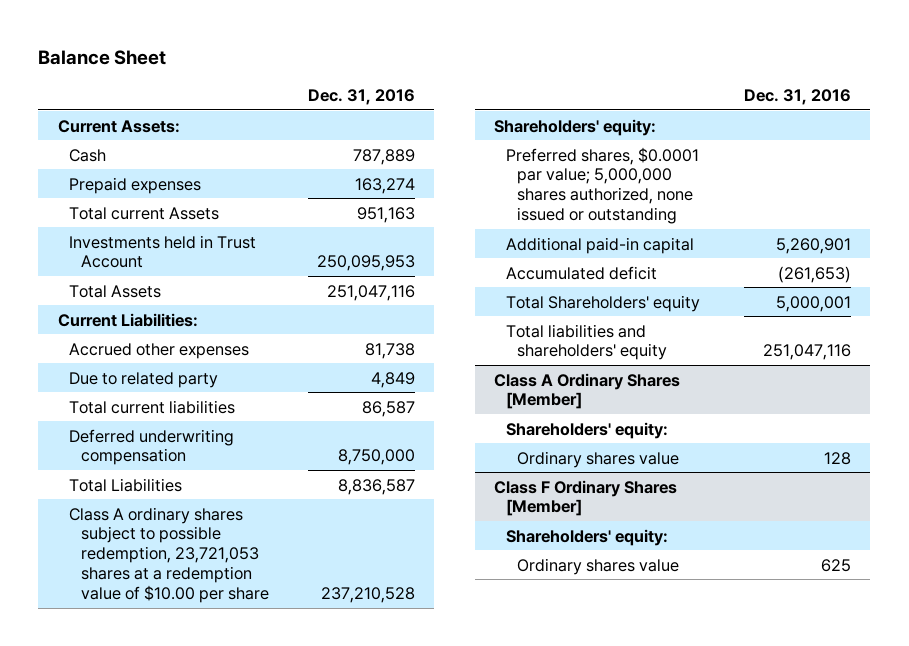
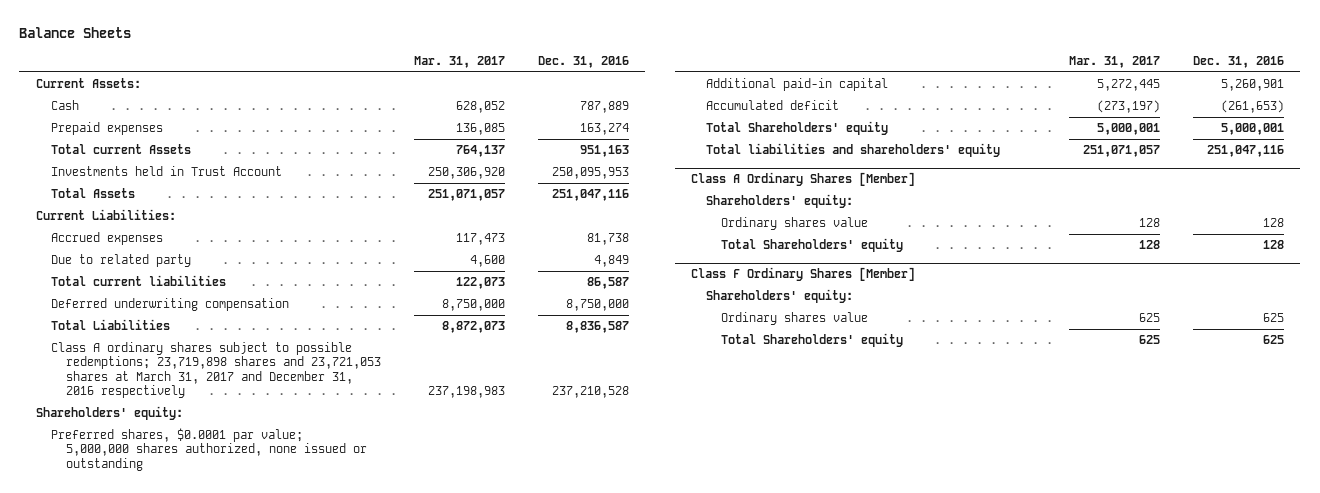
[38,49,167,65] Balance Sheet -> [19,26,132,38] Balance Sheets
none -> [413,55,505,68] Mar. 31, 2017
[69,342,250,359] Accrued other expenses -> [50,232,163,246] Accrued expenses
[69,506,269,603] Class A ordinary shares subject to possible redemption, 23,721,053 shares at a redemption value of $10.00 per share -> [50,342,381,399] Class A ordinary shares subject to possible redemptions; 23,719,898 shares and 23,721,053 shares at March 31, 2017 and December 31, 2016 respectively
none -> [721,238,904,253] Total Shareholders' equity
none -> [721,333,904,348] Total Shareholders' equity

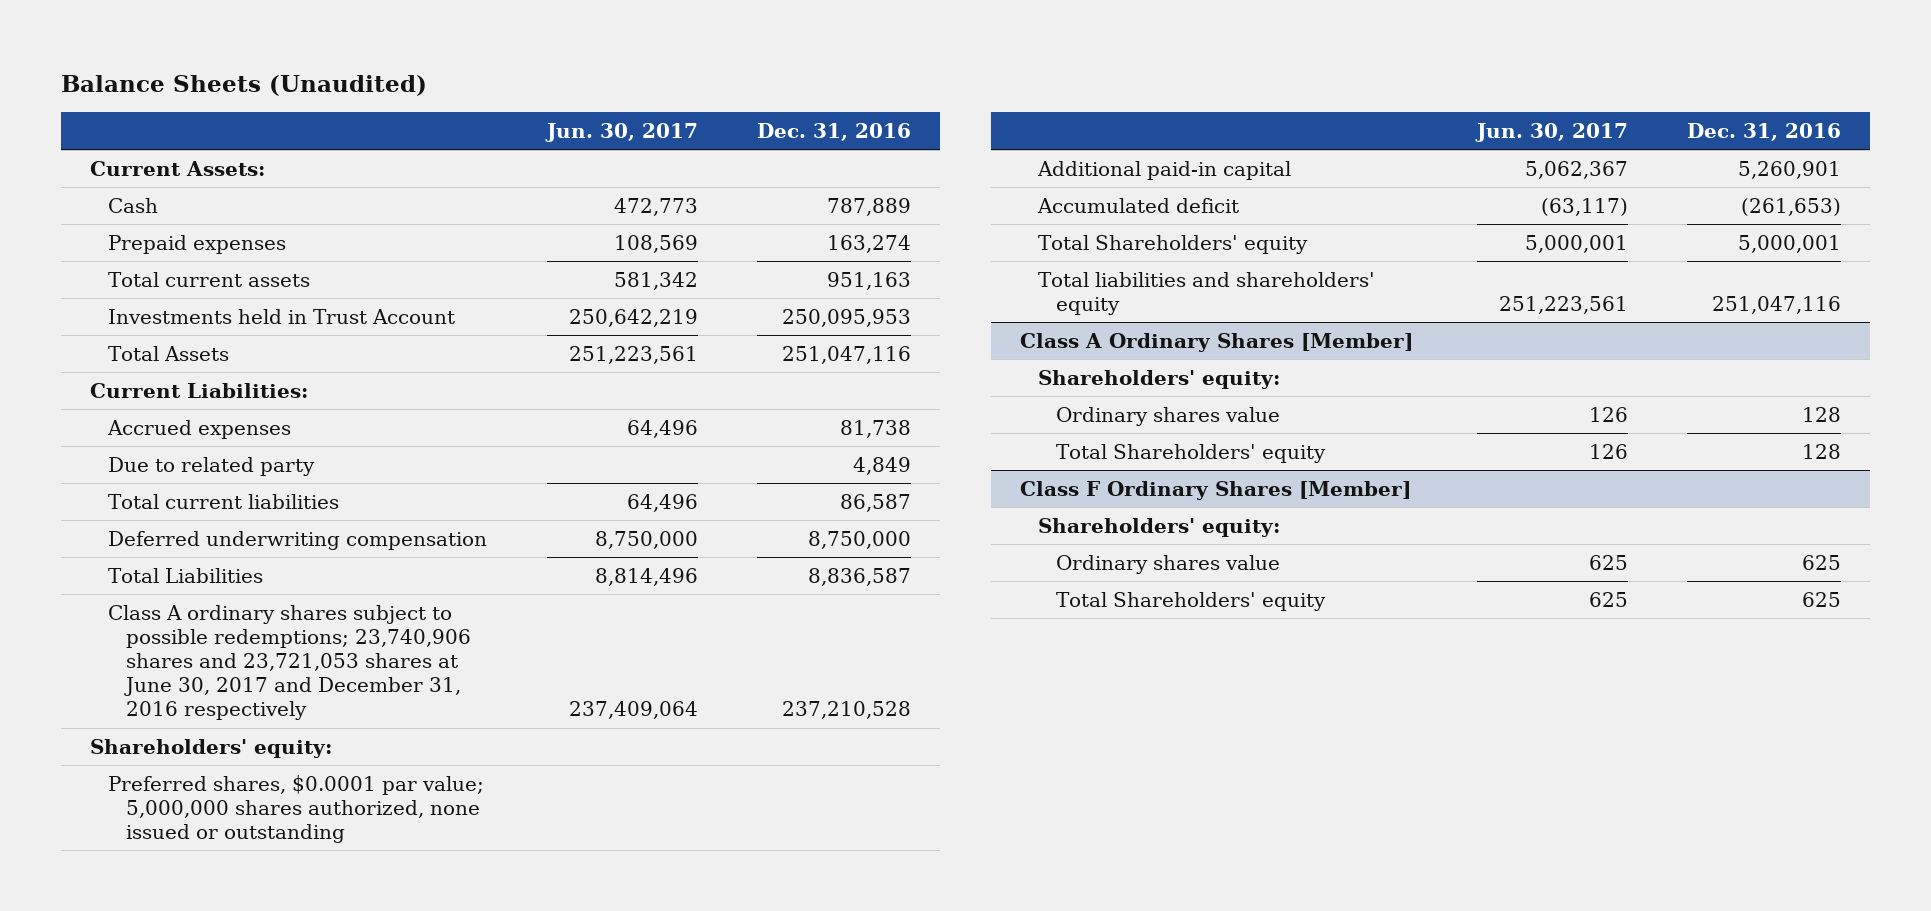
[19,26,132,38] Balance Sheets -> [60,75,427,97] Balance Sheets (Unaudited)
[413,55,505,68] Mar. 31, 2017 -> none
none -> [544,123,698,143] Jun. 30, 2017
[50,144,191,155] Total current Assets -> [108,271,311,287] Total current assets
[50,342,381,399] Class A ordinary shares subject to possible redemptions; 23,719,898 shares and 23,721,053 shares at March 31, 2017 and December 31, 2016 respectively -> [108,604,472,721] Class A ordinary shares subject to possible redemptions; 23,740,906 shares and 23,721,053 shares at June 30, 2017 and December 31, 2016 respectively

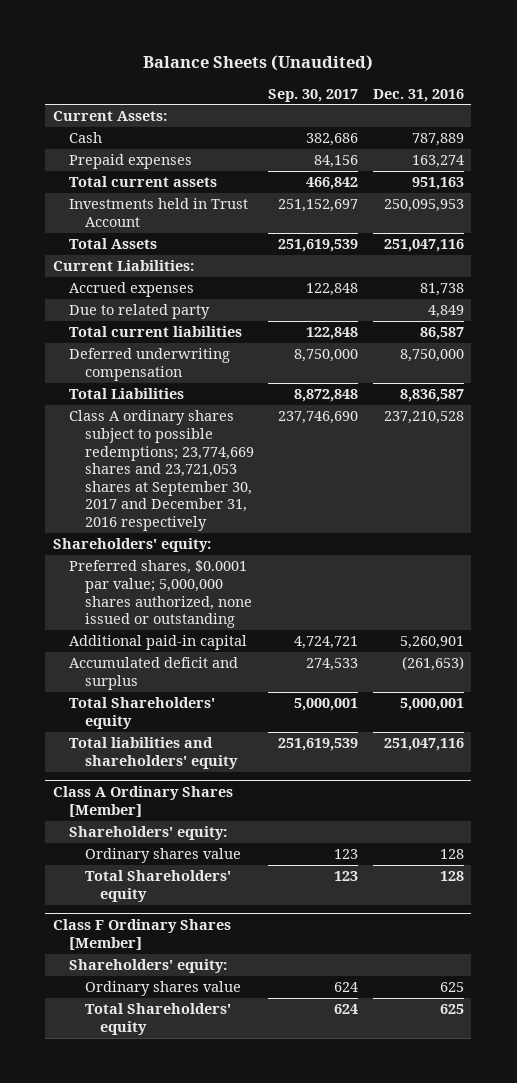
[544,123,698,143] Jun. 30, 2017 -> none
none -> [268,88,359,102] Sep. 30, 2017
[108,604,472,721] Class A ordinary shares subject to possible redemptions; 23,740,906 shares and 23,721,053 shares at June 30, 2017 and December 31, 2016 respectively -> [68,410,254,532] Class A ordinary shares subject to possible redemptions; 23,774,669 shares and 23,721,053 shares at September 30, 2017 and December 31, 2016 respectively
[1037,197,1240,213] Accumulated deficit -> [68,657,238,690] Accumulated deficit and surplus

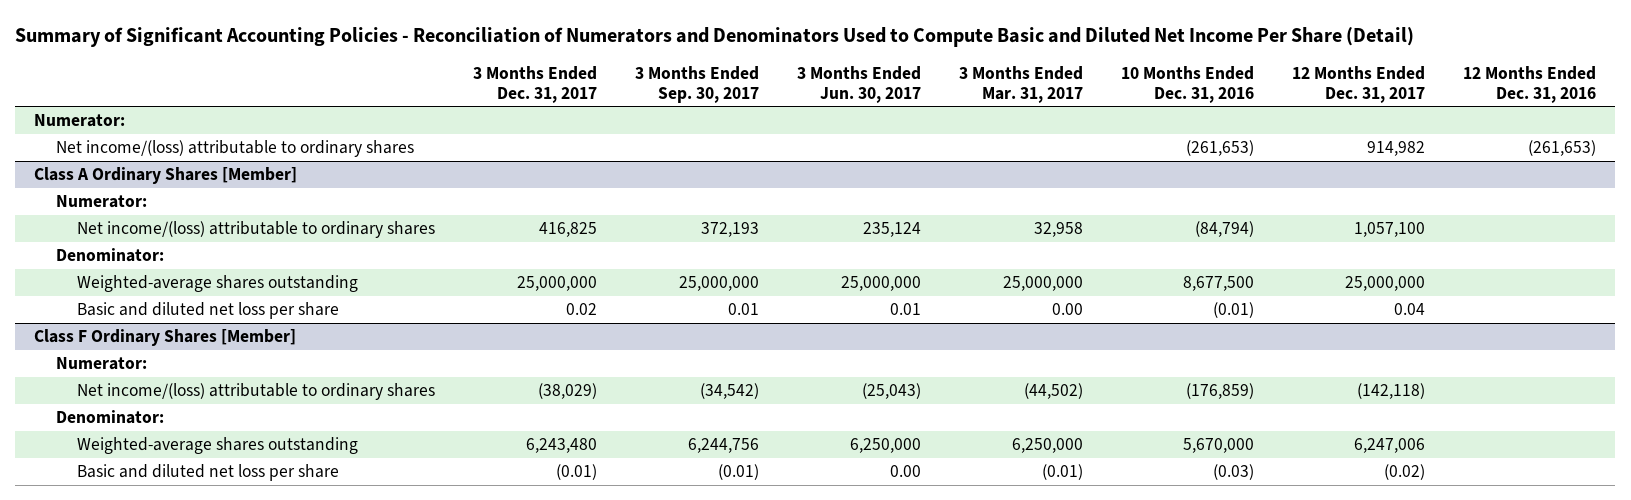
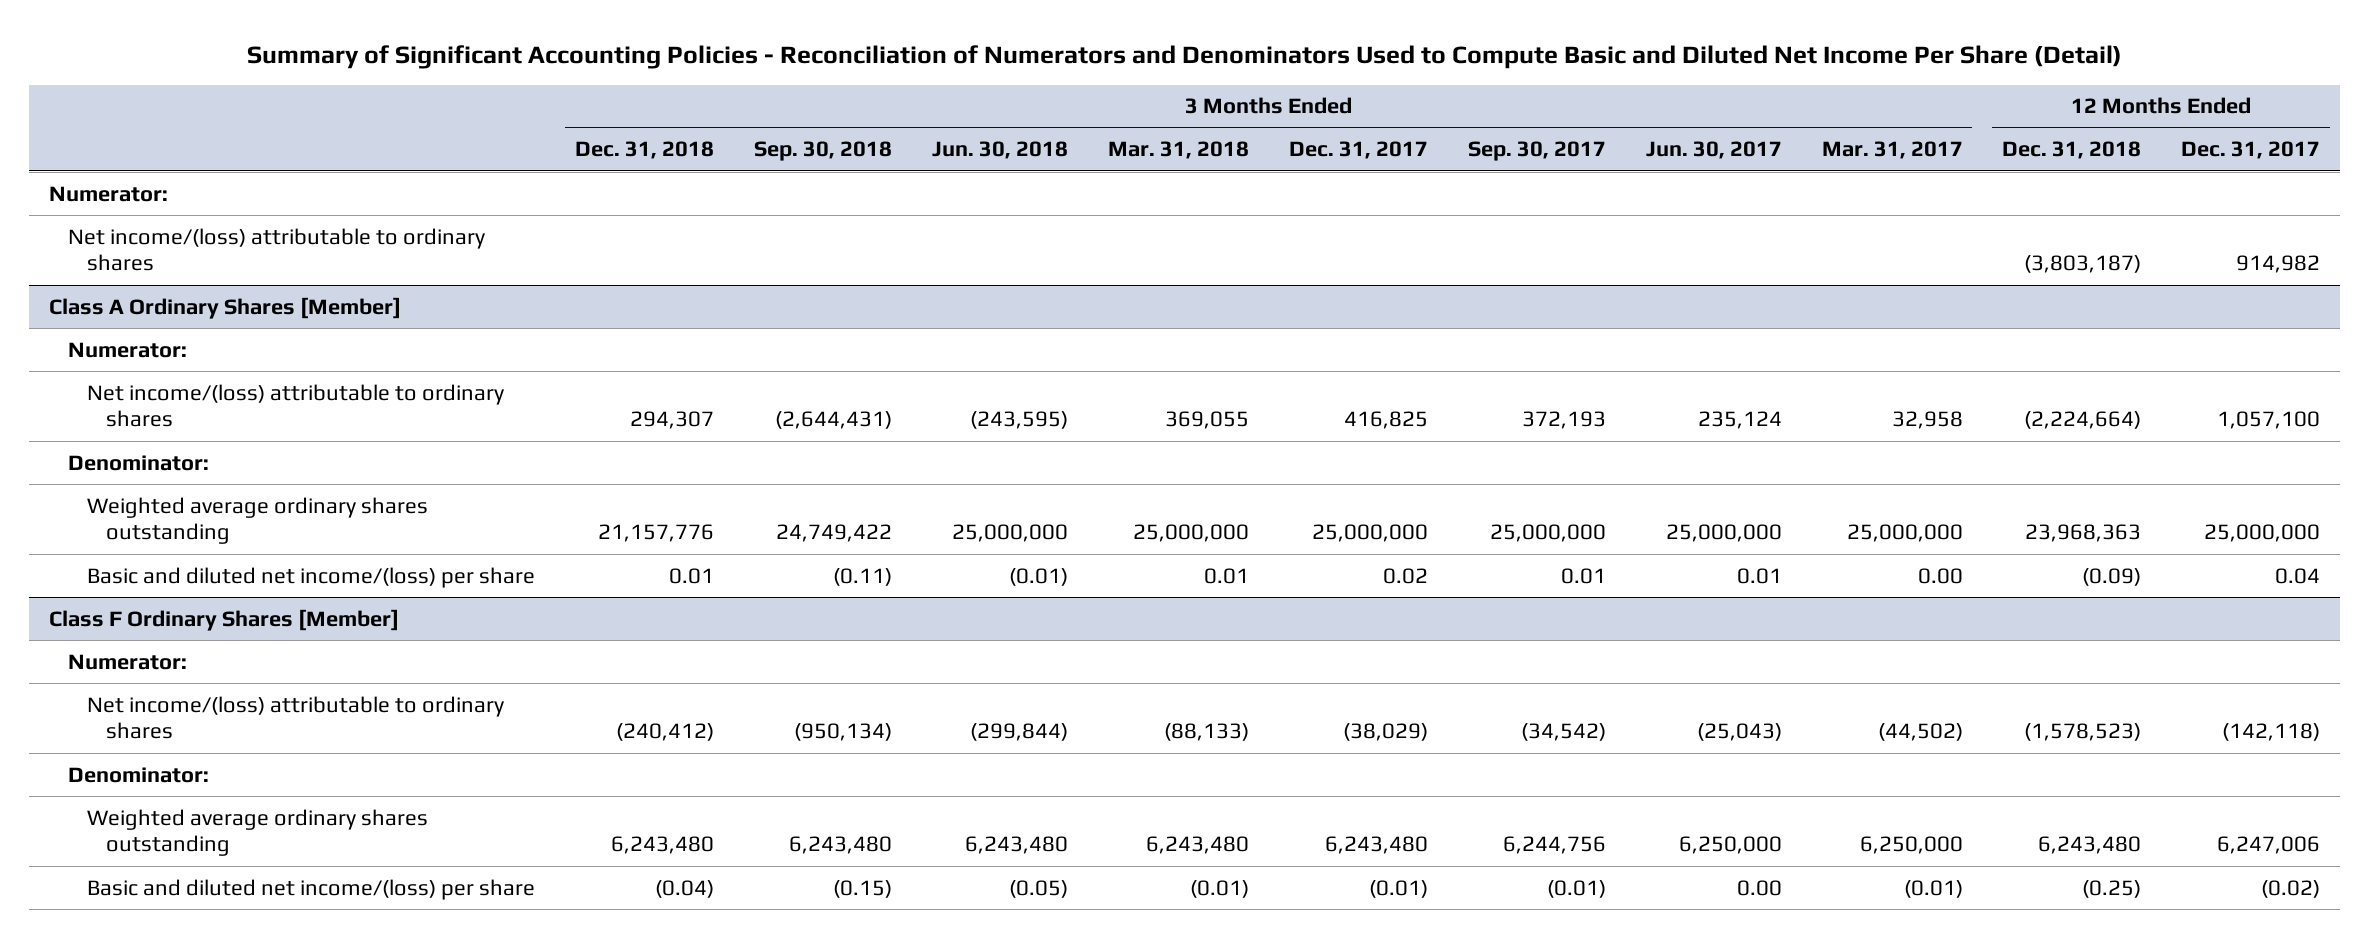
[1121,65,1255,103] 10 Months Ended Dec. 31, 2016 -> none
[1463,65,1597,103] 12 Months Ended Dec. 31, 2016 -> none
none -> [575,141,715,160] Dec. 31, 2018
none -> [754,141,893,162] Sep. 30, 2018
none -> [932,141,1069,160] Jun. 30, 2018
none -> [1107,141,1249,160] Mar. 31, 2018
none -> [2002,141,2142,160] Dec. 31, 2018
[77,275,359,293] Weighted-average shares outstanding -> [87,496,429,545] Weighted average ordinary shares outstanding
[77,302,340,320] Basic and diluted net loss per share -> [87,566,536,588] Basic and diluted net income/(loss) per share
[77,437,359,455] Weighted-average shares outstanding -> [87,808,429,857] Weighted average ordinary shares outstanding
[77,464,340,482] Basic and diluted net loss per share -> [87,878,536,900] Basic and diluted net income/(loss) per share

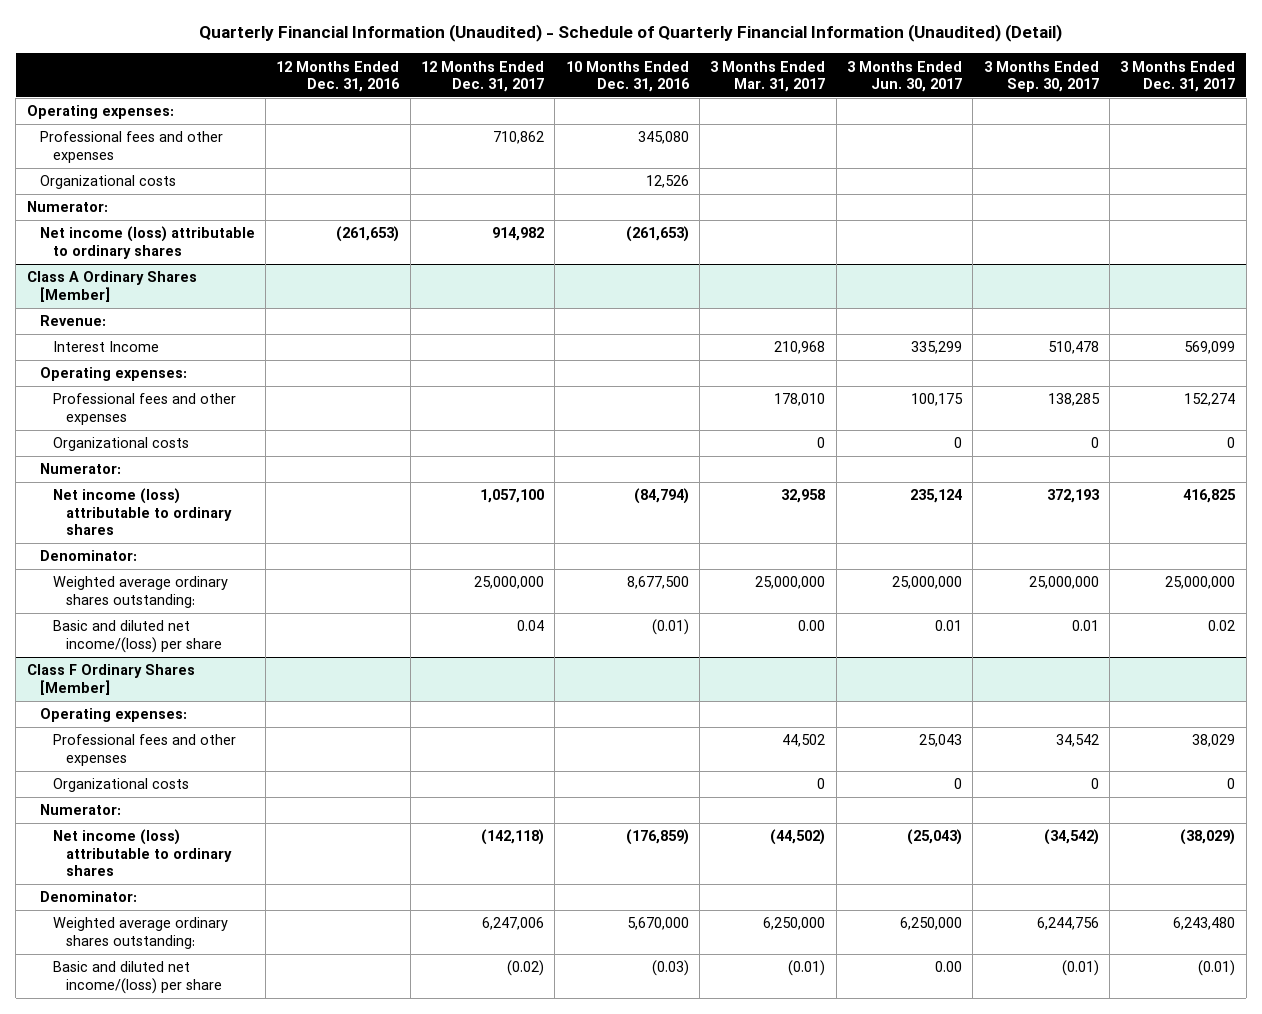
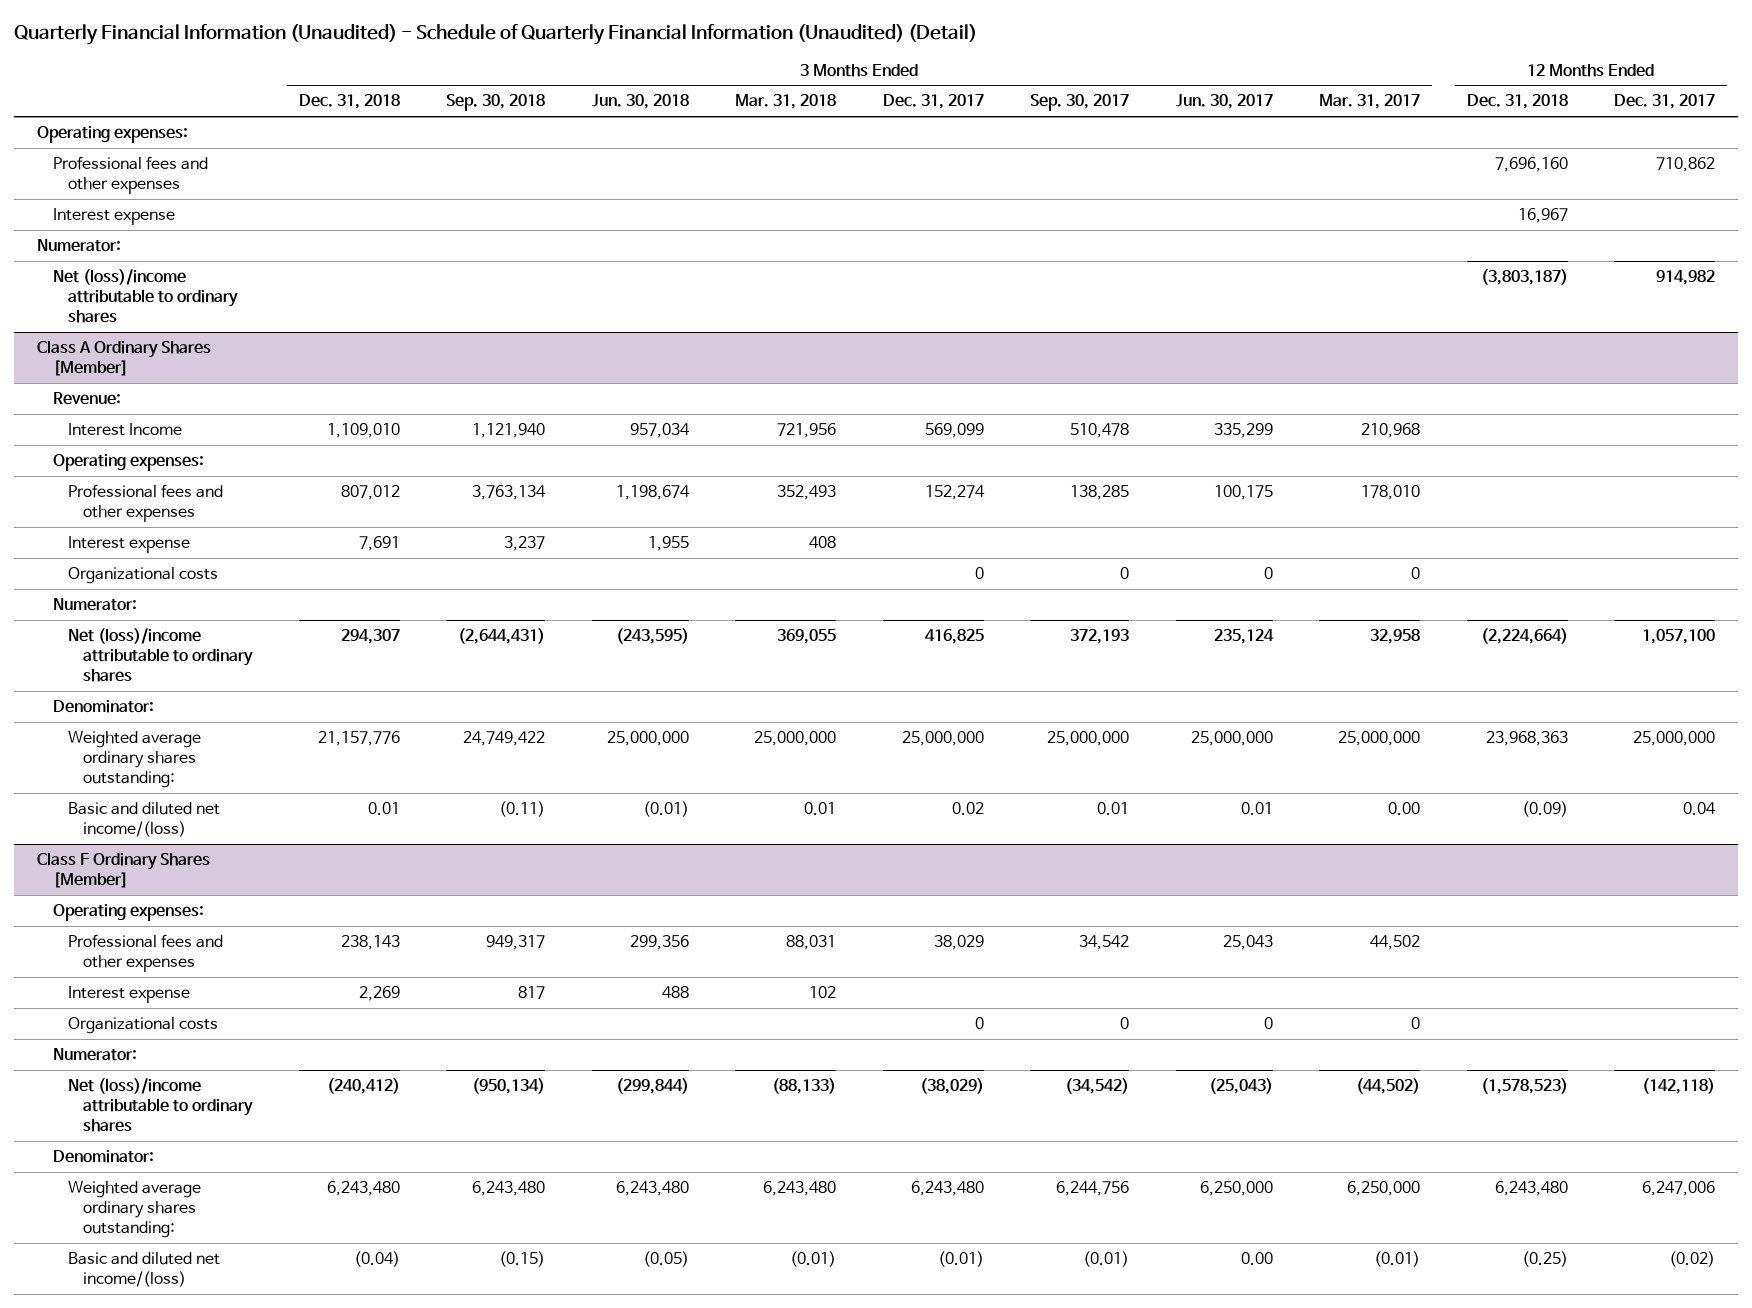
[276,60,401,92] 12 Months Ended Dec. 31, 2016 -> none
[565,60,690,92] 10 Months Ended Dec. 31, 2016 -> none
none -> [298,94,400,110] Dec. 31, 2018
none -> [446,94,546,112] Sep. 30, 2018
none -> [591,94,689,110] Jun. 30, 2018
none -> [735,94,837,110] Mar. 31, 2018
none -> [1466,94,1568,110] Dec. 31, 2018
[39,175,176,190] Organizational costs -> none
none -> [52,208,175,226] Interest expense
[39,226,255,259] Net income (loss) attributable to ordinary shares -> [52,269,239,324] Net (loss)/income attributable to ordinary shares
none -> [68,536,191,554] Interest expense
[53,488,233,535] Net income (loss) attributable to ordinary shares -> [68,628,254,683] Net (loss)/income attributable to ordinary shares
[53,620,223,653] Basic and diluted net income/(loss) per share -> [68,802,221,838] Basic and diluted net income/(loss)
none -> [68,986,191,1004] Interest expense
[53,829,233,876] Net income (loss) attributable to ordinary shares -> [68,1078,254,1133] Net (loss)/income attributable to ordinary shares
[53,961,223,994] Basic and diluted net income/(loss) per share -> [68,1252,221,1288] Basic and diluted net income/(loss)

